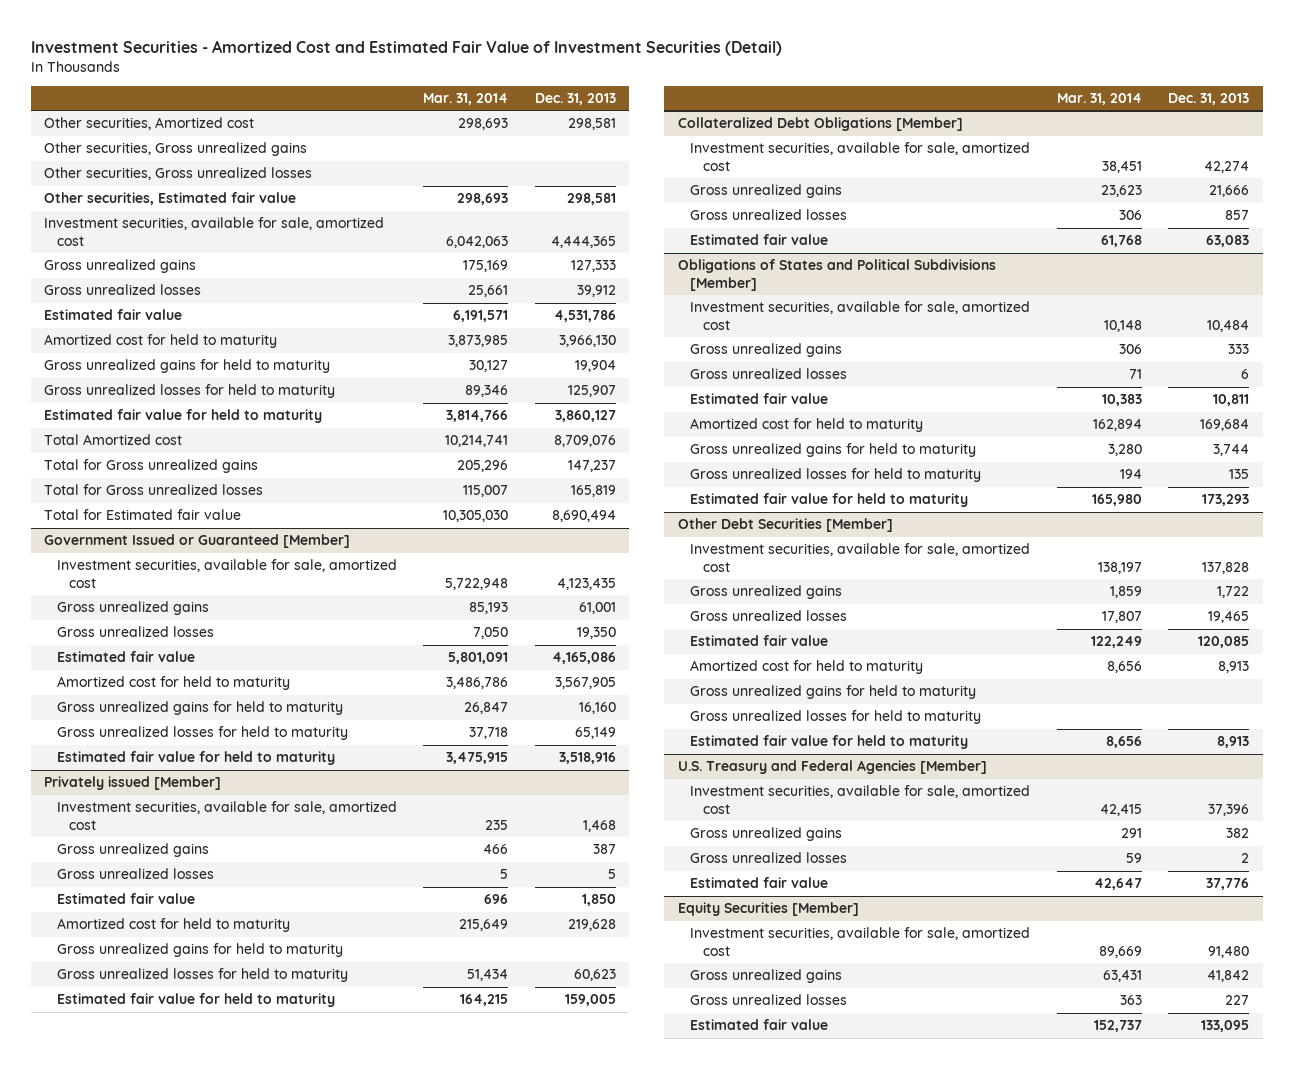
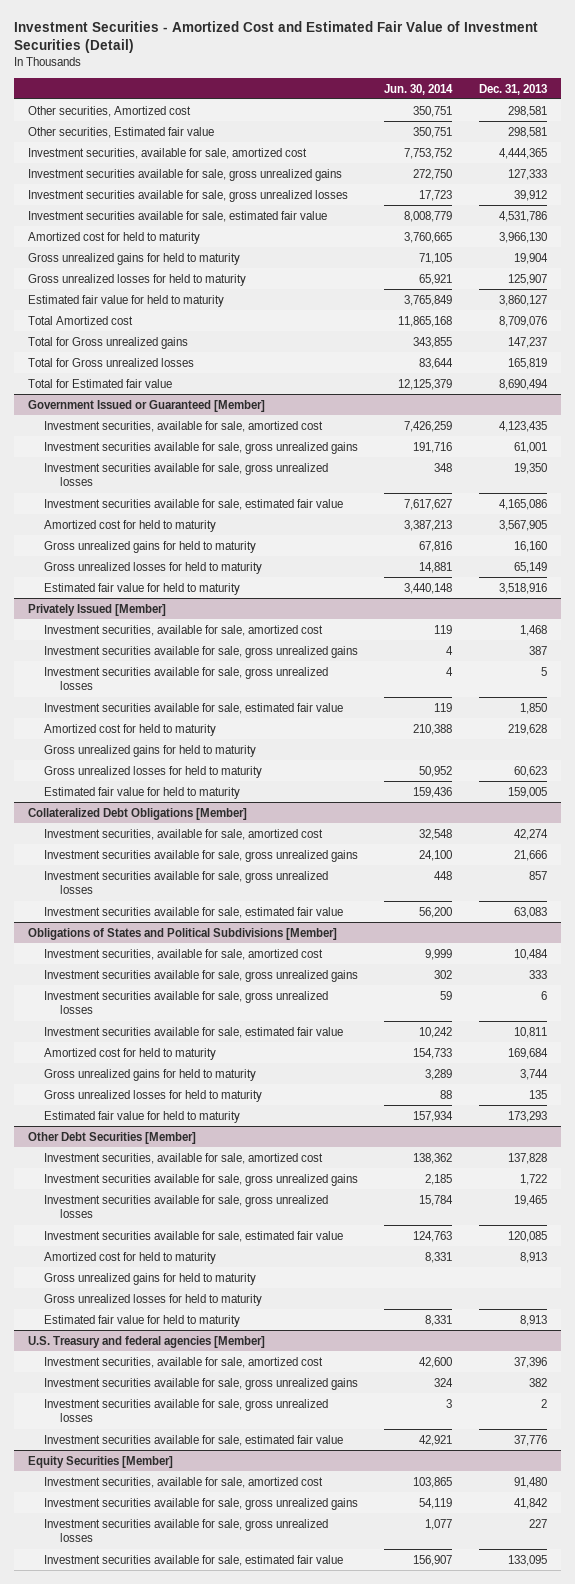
[423,93,509,106] Mar. 31, 2014 -> none
none -> [384,83,454,95] Jun. 30, 2014
[44,142,308,157] Other securities, Gross unrealized gains -> none
[44,167,313,181] Other securities, Gross unrealized losses -> none
[44,259,197,274] Gross unrealized gains -> [27,168,342,181] Investment securities available for sale, gross unrealized gains
[44,284,202,296] Gross unrealized losses -> [27,189,348,202] Investment securities available for sale, gross unrealized losses
[44,309,183,321] Estimated fair value -> [27,210,327,222] Investment securities available for sale, estimated fair value
[56,601,209,616] Gross unrealized gains -> [43,441,358,454] Investment securities available for sale, gross unrealized gains
[56,626,214,638] Gross unrealized losses -> [43,462,328,487] Investment securities available for sale, gross unrealized losses
[56,651,195,663] Estimated fair value -> [43,498,343,510] Investment securities available for sale, estimated fair value
[44,776,222,791] Privately issued [Member] -> [27,603,166,616] Privately Issued [Member]
[56,843,209,858] Gross unrealized gains -> [43,645,358,658] Investment securities available for sale, gross unrealized gains
[56,868,214,880] Gross unrealized losses -> [43,666,328,691] Investment securities available for sale, gross unrealized losses
[56,893,195,905] Estimated fair value -> [43,702,343,714] Investment securities available for sale, estimated fair value
[690,184,843,199] Gross unrealized gains -> [43,849,358,862] Investment securities available for sale, gross unrealized gains
[690,209,848,221] Gross unrealized losses -> [43,870,328,895] Investment securities available for sale, gross unrealized losses
[690,234,829,246] Estimated fair value -> [43,906,343,918] Investment securities available for sale, estimated fair value
[690,343,843,358] Gross unrealized gains -> [43,969,358,982] Investment securities available for sale, gross unrealized gains
[690,368,848,380] Gross unrealized losses -> [43,990,328,1015] Investment securities available for sale, gross unrealized losses
[690,393,829,405] Estimated fair value -> [43,1026,343,1038] Investment securities available for sale, estimated fair value
[690,585,843,600] Gross unrealized gains -> [43,1173,358,1186] Investment securities available for sale, gross unrealized gains
[690,610,848,622] Gross unrealized losses -> [43,1194,328,1219] Investment securities available for sale, gross unrealized losses
[690,635,829,647] Estimated fair value -> [43,1230,343,1242] Investment securities available for sale, estimated fair value
[677,760,987,775] U.S. Treasury and Federal Agencies [Member] -> [27,1335,265,1348] U.S. Treasury and federal agencies [Member]
[690,827,843,842] Gross unrealized gains -> [43,1377,358,1390] Investment securities available for sale, gross unrealized gains
[690,852,848,864] Gross unrealized losses -> [43,1398,328,1423] Investment securities available for sale, gross unrealized losses
[690,877,829,889] Estimated fair value -> [43,1434,343,1446] Investment securities available for sale, estimated fair value
[690,969,843,984] Gross unrealized gains -> [43,1497,358,1510] Investment securities available for sale, gross unrealized gains
[690,994,848,1006] Gross unrealized losses -> [43,1518,328,1543] Investment securities available for sale, gross unrealized losses
[690,1019,829,1031] Estimated fair value -> [43,1554,343,1566] Investment securities available for sale, estimated fair value

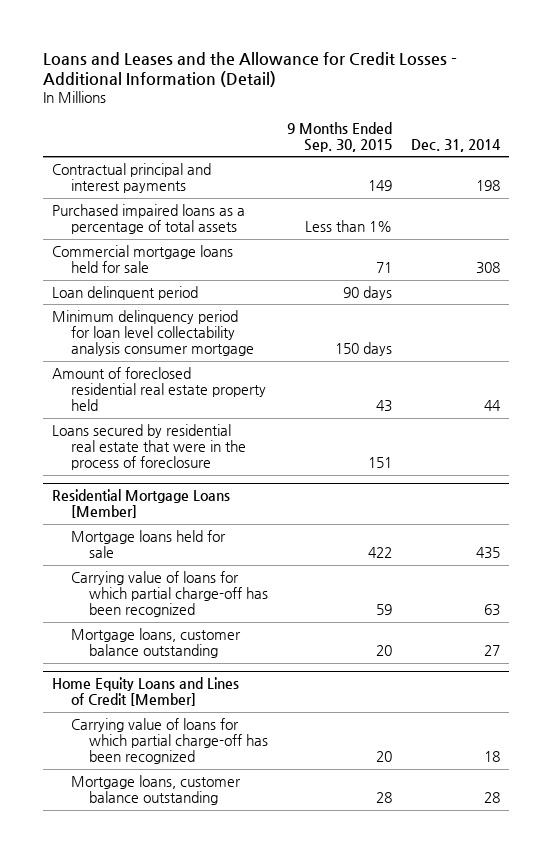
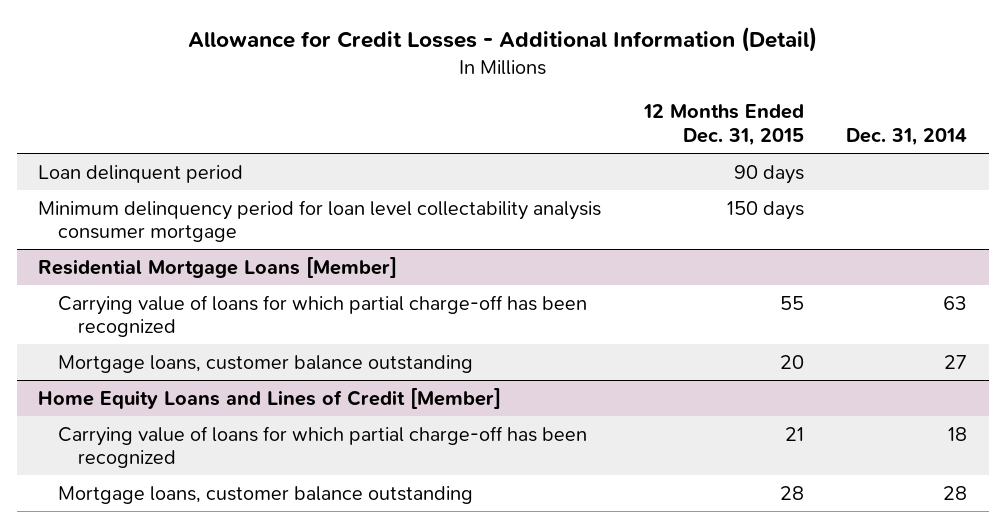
[42,51,457,88] Loans and Leases and the Allowance for Credit Losses - Additional Information (Detail) -> [187,27,817,53] Allowance for Credit Losses - Additional Information (Detail)
[286,121,392,152] 9 Months Ended Sep. 30, 2015 -> none
none -> [642,104,804,146] 12 Months Ended Dec. 31, 2015
[52,162,212,194] Contractual principal and interest payments -> none
[52,203,246,235] Purchased impaired loans as a percentage of total assets -> none
[52,244,234,274] Commercial mortgage loans held for sale -> none
[52,366,266,412] Amount of foreclosed residential real estate property held -> none
[52,423,246,471] Loans secured by residential real estate that were in the process of foreclosure -> none
[70,529,226,559] Mortgage loans held for sale -> none

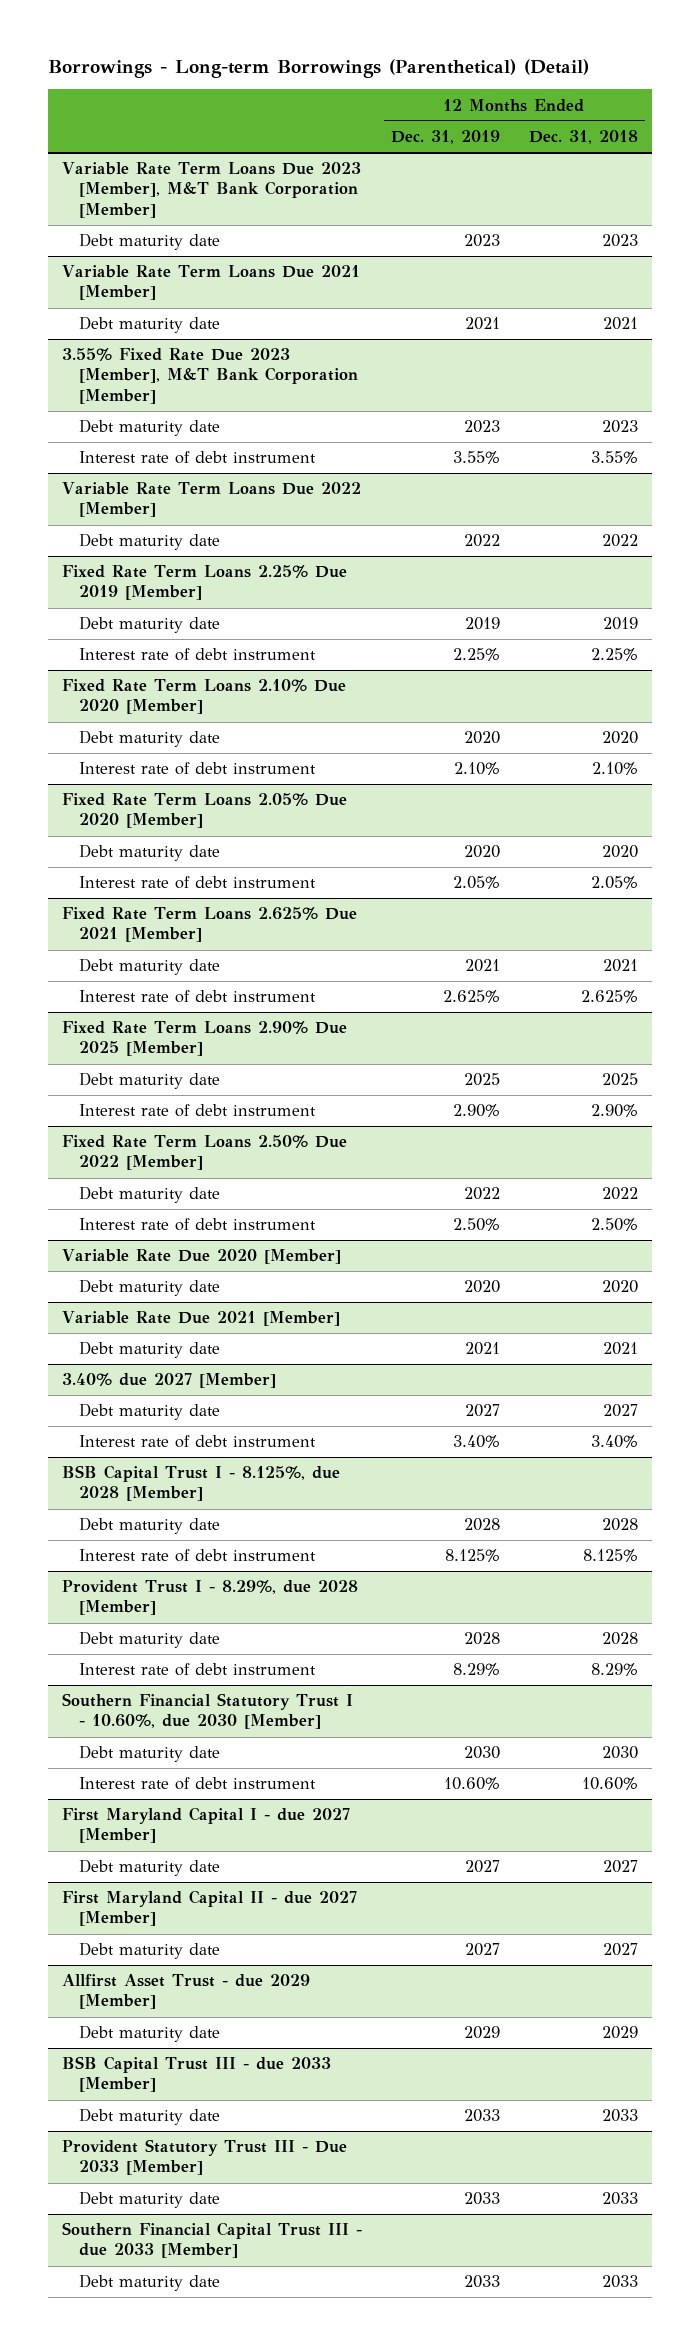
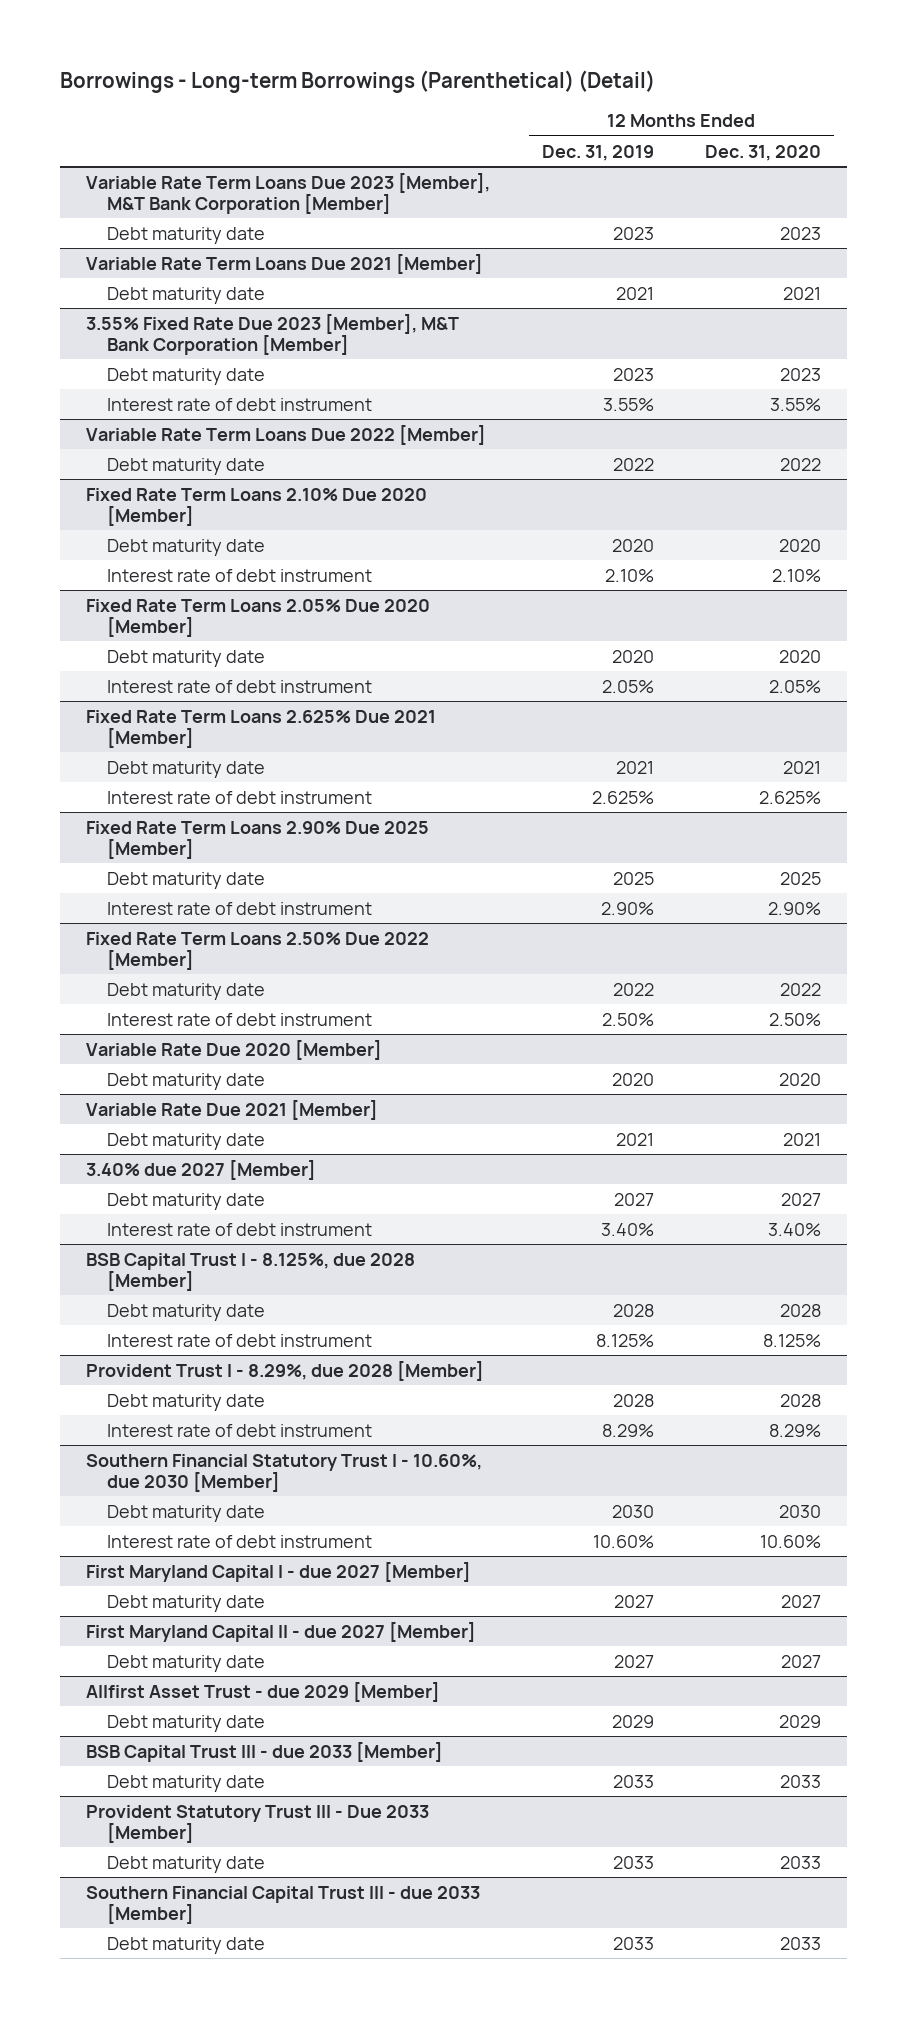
[528,130,638,145] Dec. 31, 2018 -> none
none -> [705,144,822,161] Dec. 31, 2020
[62,565,348,601] Fixed Rate Term Loans 2.25% Due 2019 [Member] -> none
[79,616,221,634] Debt maturity date -> none
[79,648,317,662] Interest rate of debt instrument -> none

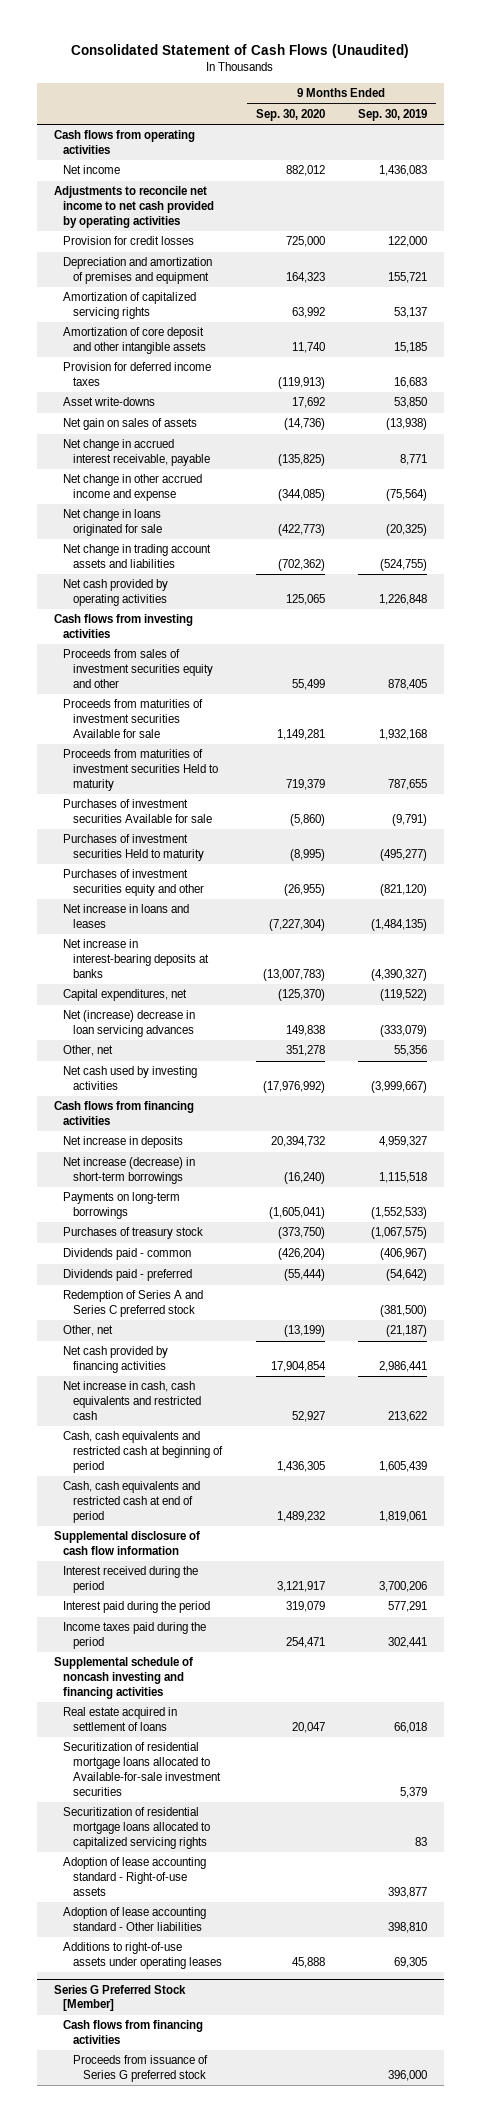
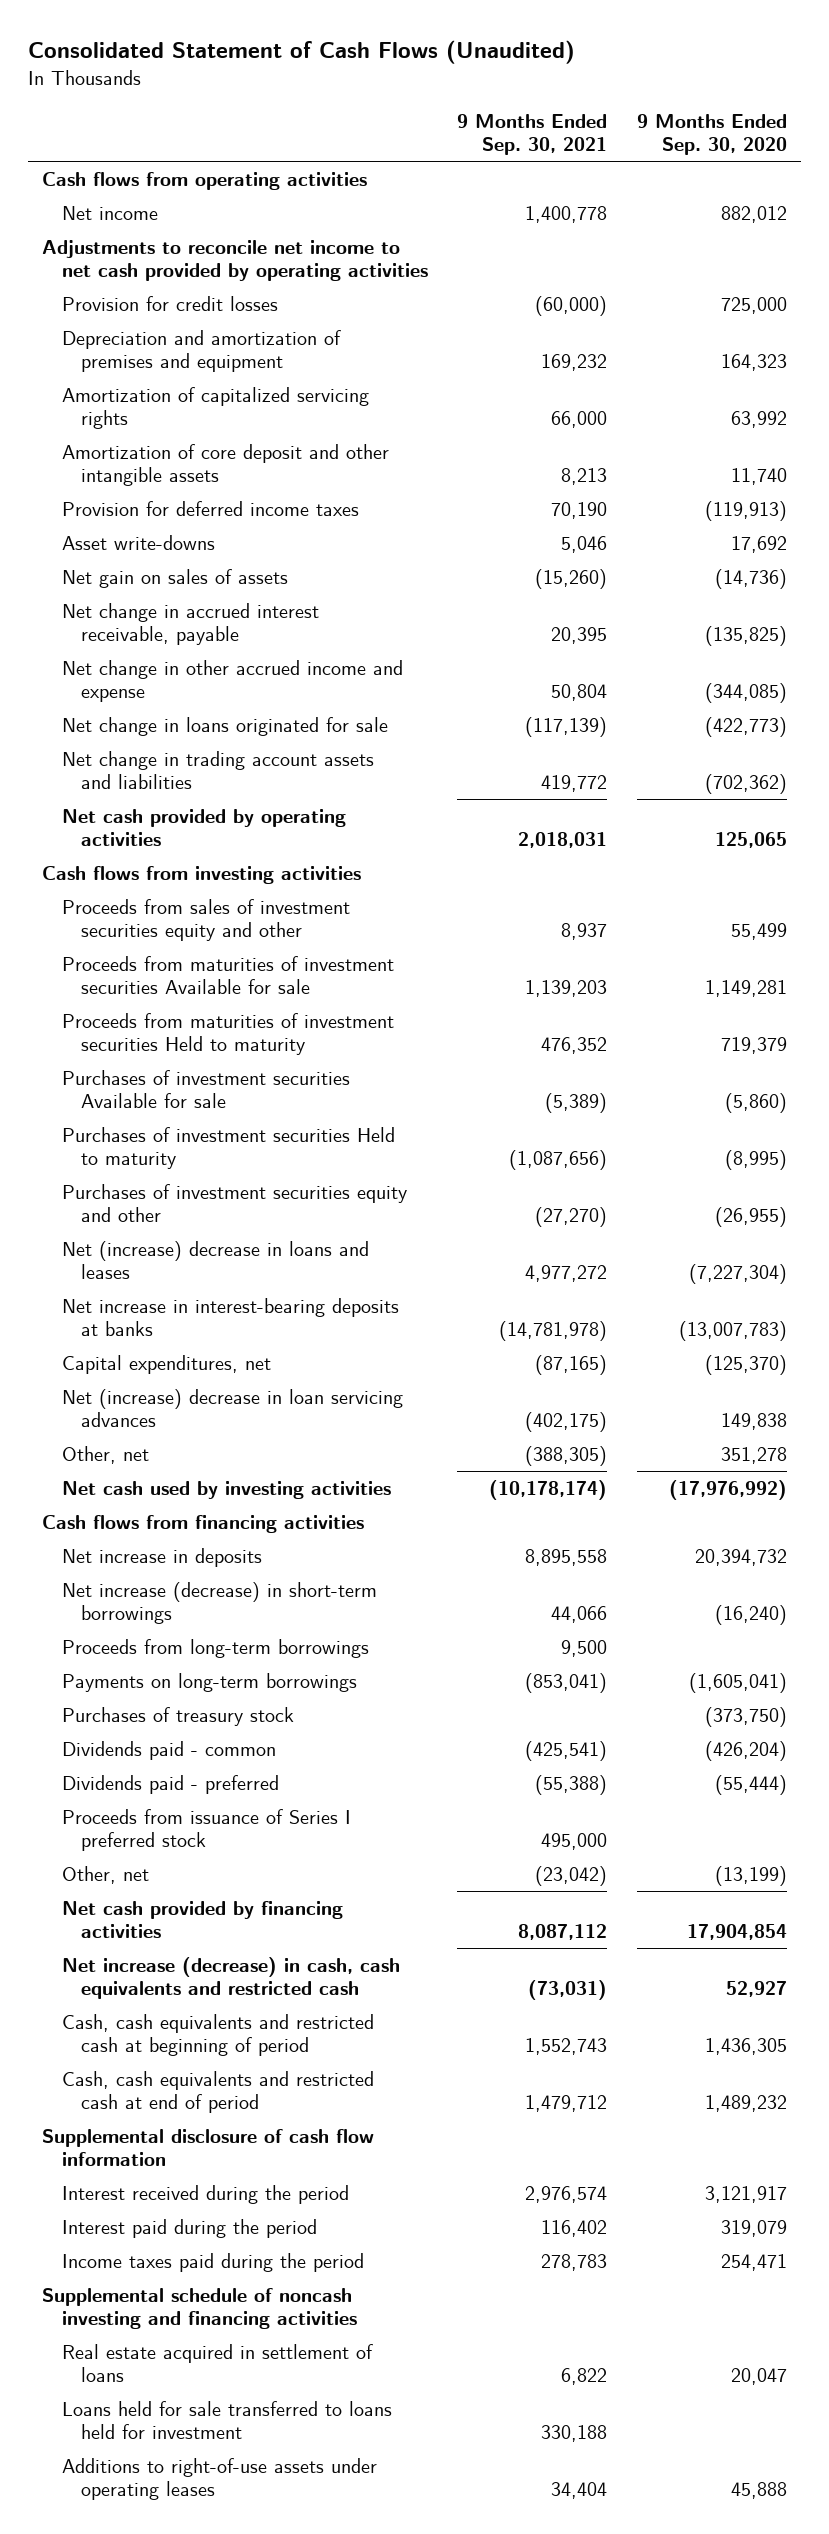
[358,108,428,121] Sep. 30, 2019 -> none
none -> [457,114,608,156] 9 Months Ended Sep. 30, 2021
[63,904,190,929] Net increase in loans and leases -> [61,1240,369,1279] Net (increase) decrease in loans and leases
none -> [61,1638,369,1658] Proceeds from long-term borrowings
[63,1290,204,1318] Redemption of Series A and Series C preferred stock -> none
none -> [61,1808,351,1851] Proceeds from issuance of Series I preferred stock
[63,1381,202,1420] Net increase in cash, cash equivalents and restricted cash -> [61,1956,400,1999] Net increase (decrease) in cash, cash equivalents and restricted cash
[63,1742,222,1796] Securitization of residential mortgage loans allocated to Available-for-sale investment securities -> none
[63,1807,211,1849] Securitization of residential mortgage loans allocated to capitalized servicing rights -> none
[63,1857,207,1896] Adoption of lease accounting standard - Right-of-use assets -> none
[63,1907,207,1932] Adoption of lease accounting standard - Other liabilities -> none
none -> [61,2400,392,2439] Loans held for sale transferred to loans held for investment
[53,1984,186,2012] Series G Preferred Stock [Member] -> none
[63,2020,204,2045] Cash flows from financing activities -> none
[73,2055,209,2083] Proceeds from issuance of Series G preferred stock -> none

